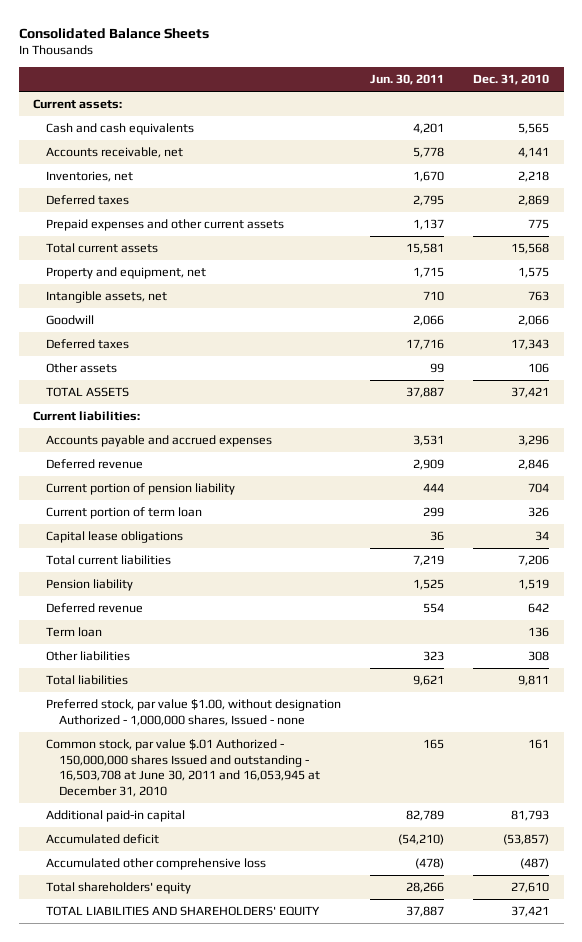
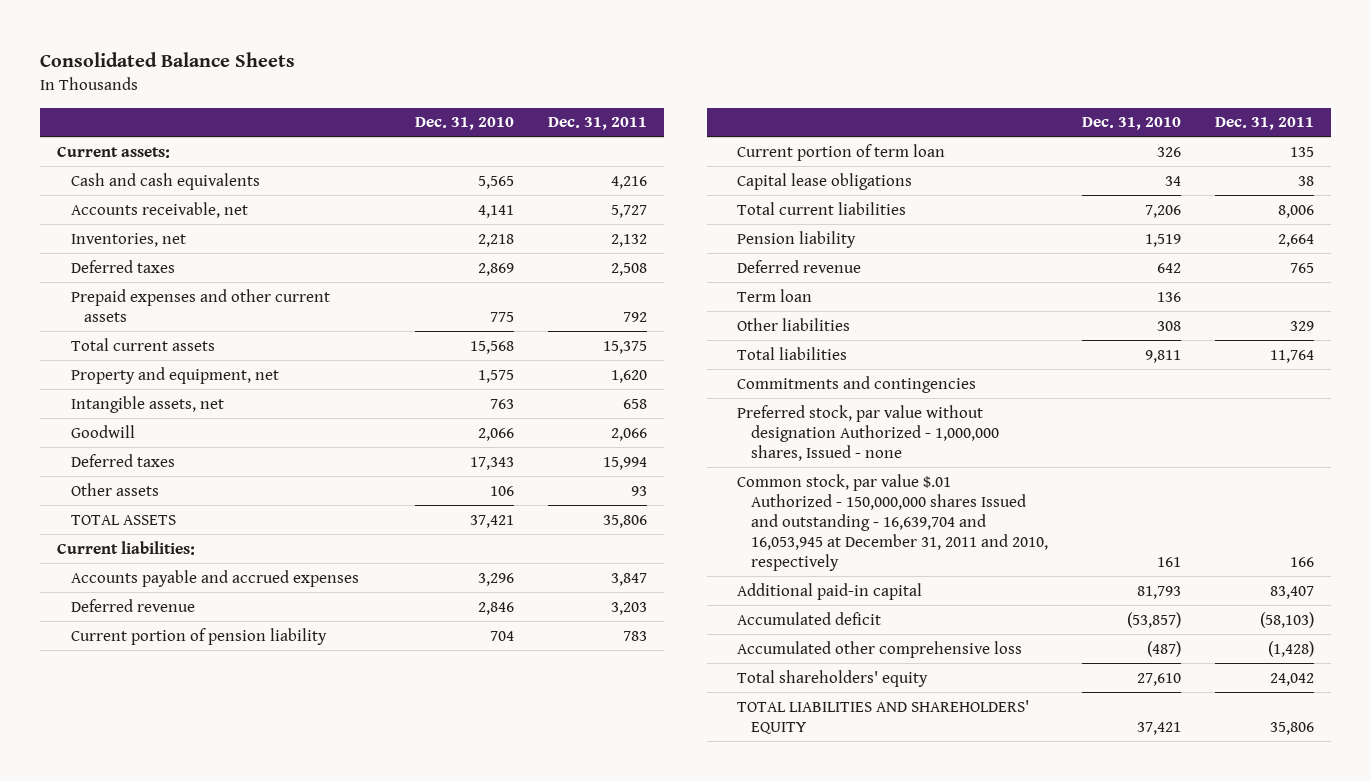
[370,74,445,86] Jun. 30, 2011 -> none
none -> [547,117,647,131] Dec. 31, 2011
none -> [737,375,977,393] Commitments and contingencies
[46,699,342,726] Preferred stock, par value $1.00, without designation Authorized - 1,000,000 shares, Issued - none -> [737,404,999,461] Preferred stock, par value without designation Authorized - 1,000,000 shares, Issued - none
[46,739,320,797] Common stock, par value $.01 Authorized - 150,000,000 shares Issued and outstanding - 16,503,708 at June 30, 2011 and 16,053,945 at December 31, 2010 -> [737,473,1048,572] Common stock, par value $.01 Authorized - 150,000,000 shares Issued and outstanding - 16,639,704 and 16,053,945 at December 31, 2011 and 2010, respectively

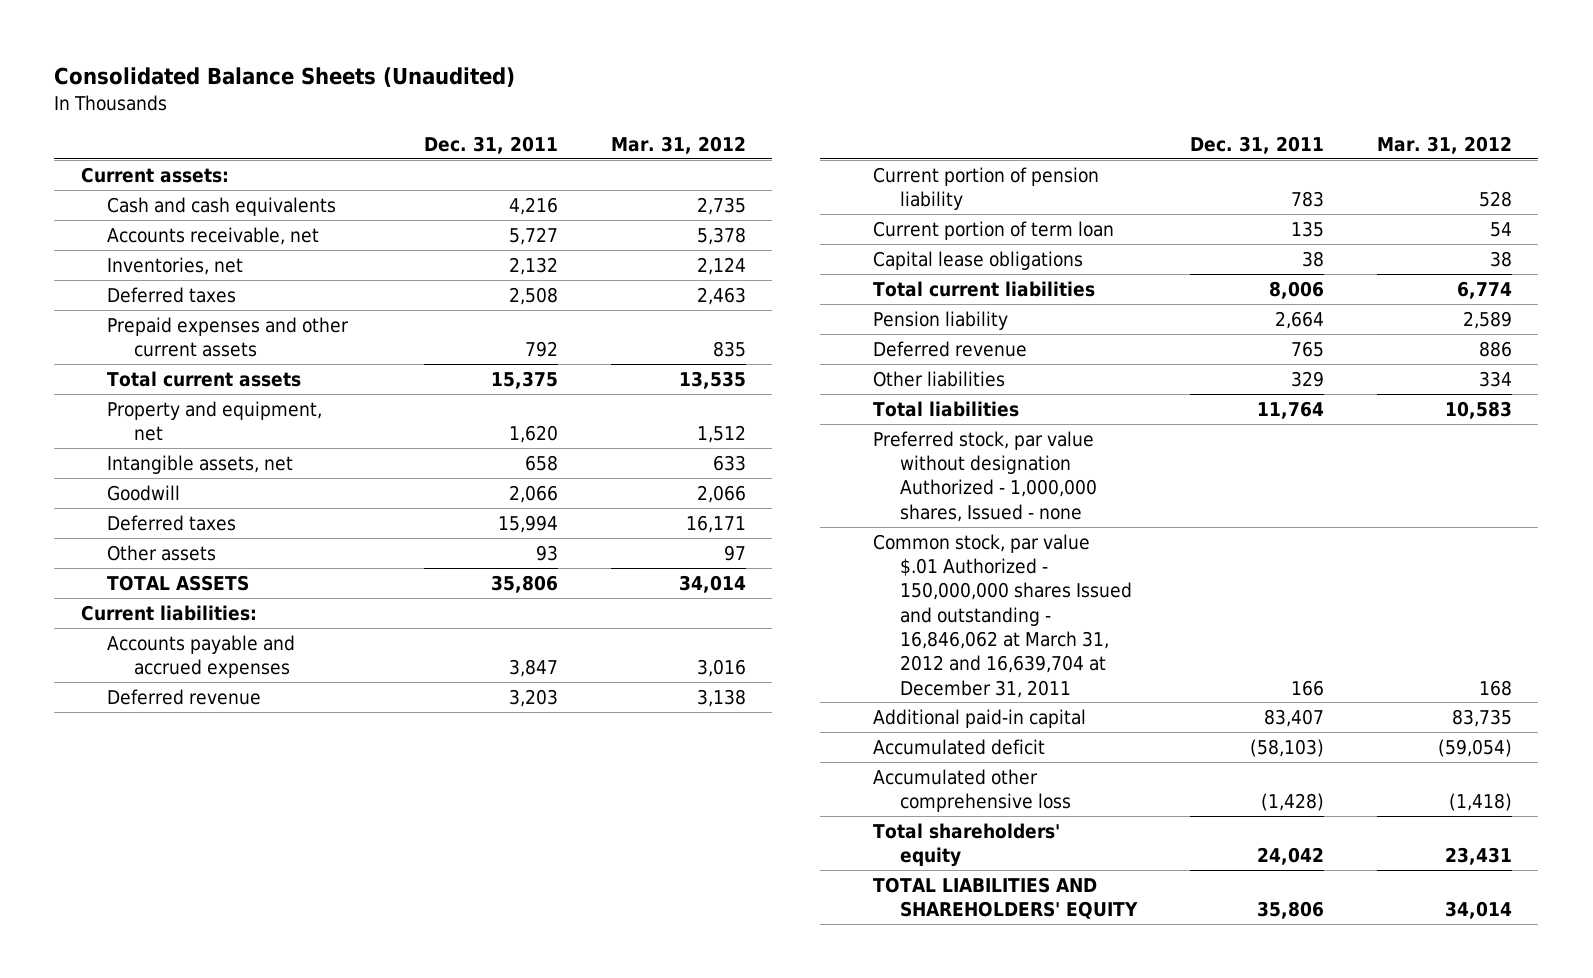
[40,52,296,68] Consolidated Balance Sheets -> [54,67,516,88] Consolidated Balance Sheets (Unaudited)
[414,117,514,131] Dec. 31, 2010 -> none
none -> [610,135,746,154] Mar. 31, 2012
[737,288,813,302] Term loan -> none
[737,375,977,393] Commitments and contingencies -> none
[737,473,1048,572] Common stock, par value $.01 Authorized - 150,000,000 shares Issued and outstanding - 16,639,704 and 16,053,945 at December 31, 2011 and 2010, respectively -> [873,533,1133,698] Common stock, par value $.01 Authorized - 150,000,000 shares Issued and outstanding - 16,846,062 at March 31, 2012 and 16,639,704 at December 31, 2011

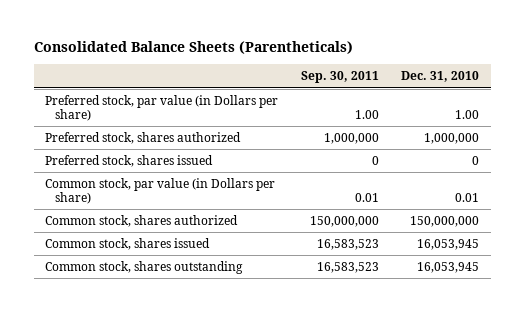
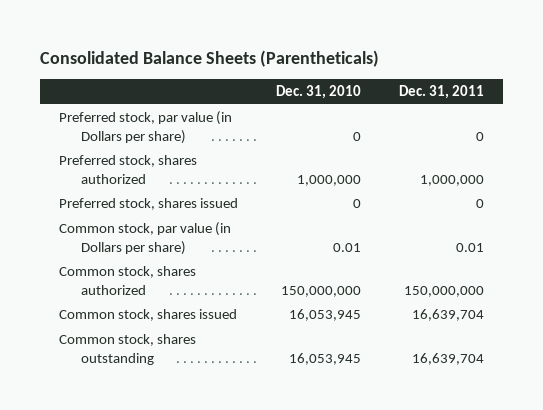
[300,71,379,84] Sep. 30, 2011 -> none
none -> [398,85,484,100] Dec. 31, 2011
[455,110,480,120] 1.00 -> [352,131,361,141] 0

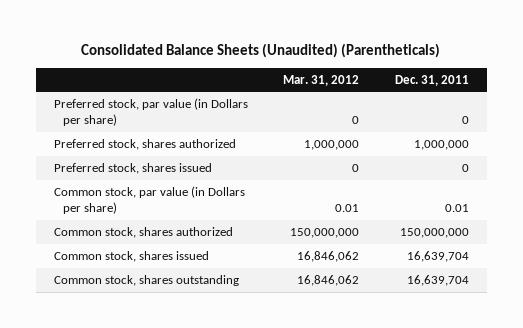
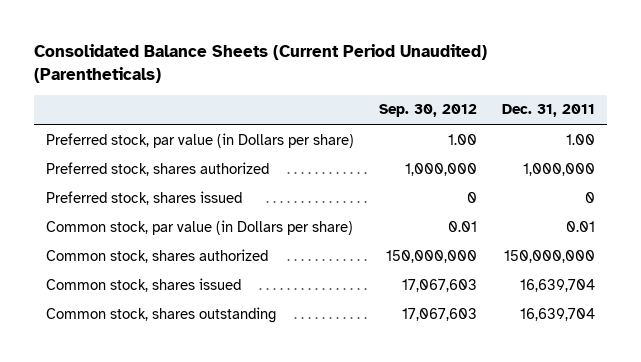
[81,43,441,59] Consolidated Balance Sheets (Unaudited) (Parentheticals) -> [34,44,488,84] Consolidated Balance Sheets (Current Period Unaudited) (Parentheticals)
[283,74,360,86] Mar. 31, 2012 -> none
none -> [378,104,477,118] Sep. 30, 2012
[462,115,470,124] 0 -> [565,133,595,145] 1.00

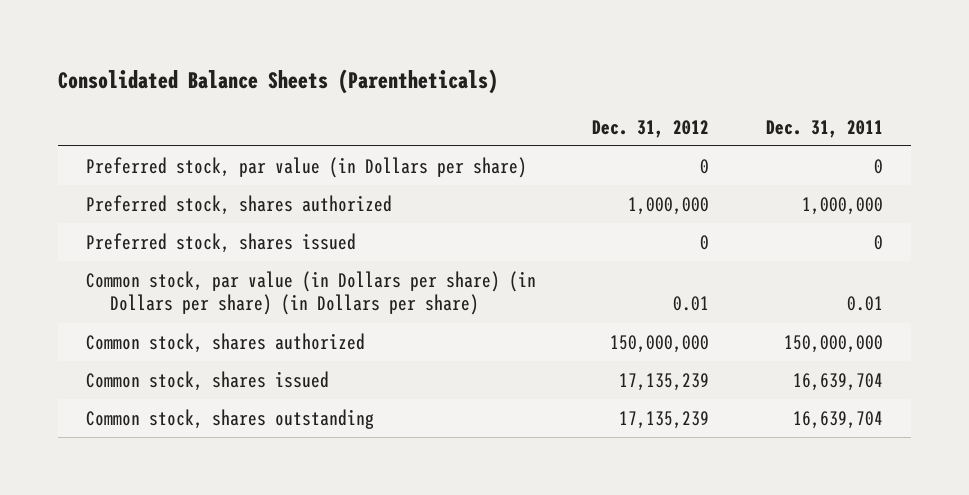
[34,44,488,84] Consolidated Balance Sheets (Current Period Unaudited) (Parentheticals) -> [57,69,498,95] Consolidated Balance Sheets (Parentheticals)
[378,104,477,118] Sep. 30, 2012 -> none
none -> [592,119,710,138] Dec. 31, 2012
[565,133,595,145] 1.00 -> [873,158,883,174] 0
[46,219,354,235] Common stock, par value (in Dollars per share) -> [86,270,537,316] Common stock, par value (in Dollars per share) (in Dollars per share) (in Dollars per share)

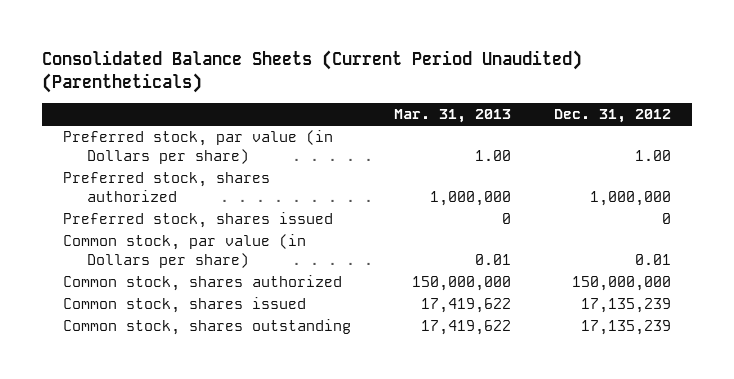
[57,69,498,95] Consolidated Balance Sheets (Parentheticals) -> [41,49,582,93] Consolidated Balance Sheets (Current Period Unaudited) (Parentheticals)
[765,119,883,138] Dec. 31, 2011 -> none
none -> [394,108,512,123] Mar. 31, 2013
[700,158,710,174] 0 -> [635,149,672,161] 1.00
[86,270,537,316] Common stock, par value (in Dollars per share) (in Dollars per share) (in Dollars per share) -> [63,234,307,268] Common stock, par value (in Dollars per share)

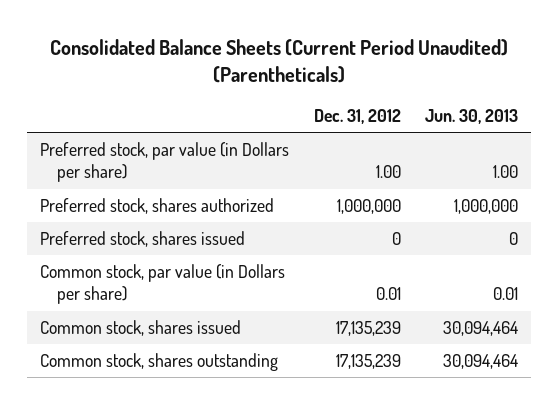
[394,108,512,123] Mar. 31, 2013 -> none
none -> [425,109,519,125] Jun. 30, 2013
[63,275,343,292] Common stock, shares authorized -> none

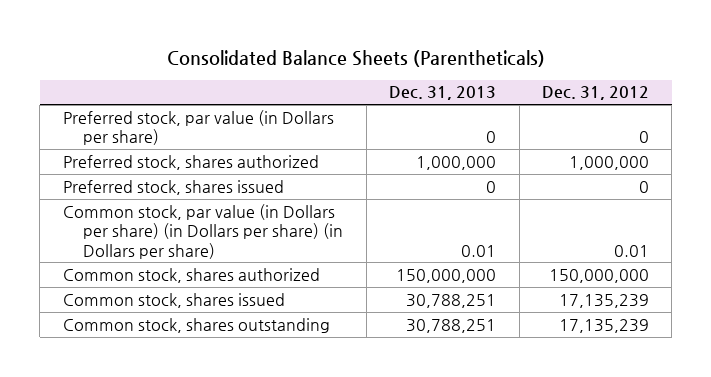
[50,38,509,83] Consolidated Balance Sheets (Current Period Unaudited) (Parentheticals) -> [166,49,545,67] Consolidated Balance Sheets (Parentheticals)
[425,109,519,125] Jun. 30, 2013 -> none
none -> [389,86,497,101] Dec. 31, 2013
[375,165,401,179] 1.00 -> [638,131,649,144] 0
[39,263,285,305] Common stock, par value (in Dollars per share) -> [62,203,344,259] Common stock, par value (in Dollars per share) (in Dollars per share) (in Dollars per share)
none -> [62,267,320,283] Common stock, shares authorized

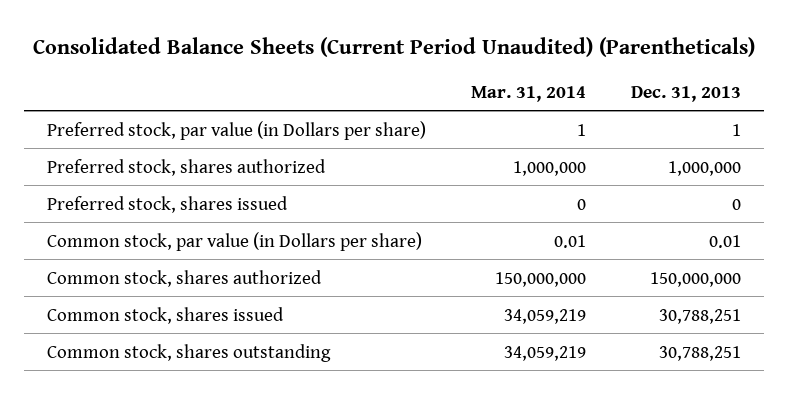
[166,49,545,67] Consolidated Balance Sheets (Parentheticals) -> [32,36,755,57] Consolidated Balance Sheets (Current Period Unaudited) (Parentheticals)
[541,86,649,101] Dec. 31, 2012 -> none
none -> [470,85,586,102] Mar. 31, 2014
[486,131,497,144] 0 -> [732,123,742,136] 1
[62,203,344,259] Common stock, par value (in Dollars per share) (in Dollars per share) (in Dollars per share) -> [46,231,422,251] Common stock, par value (in Dollars per share)

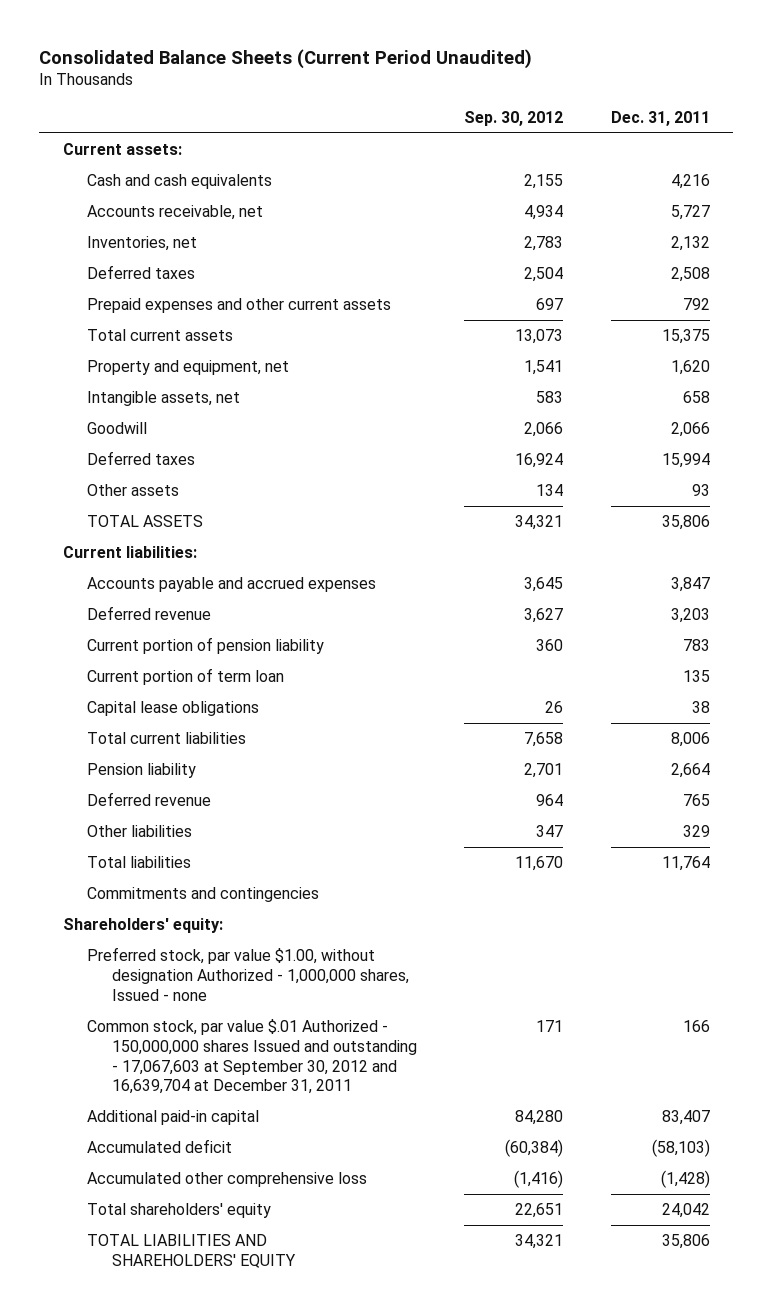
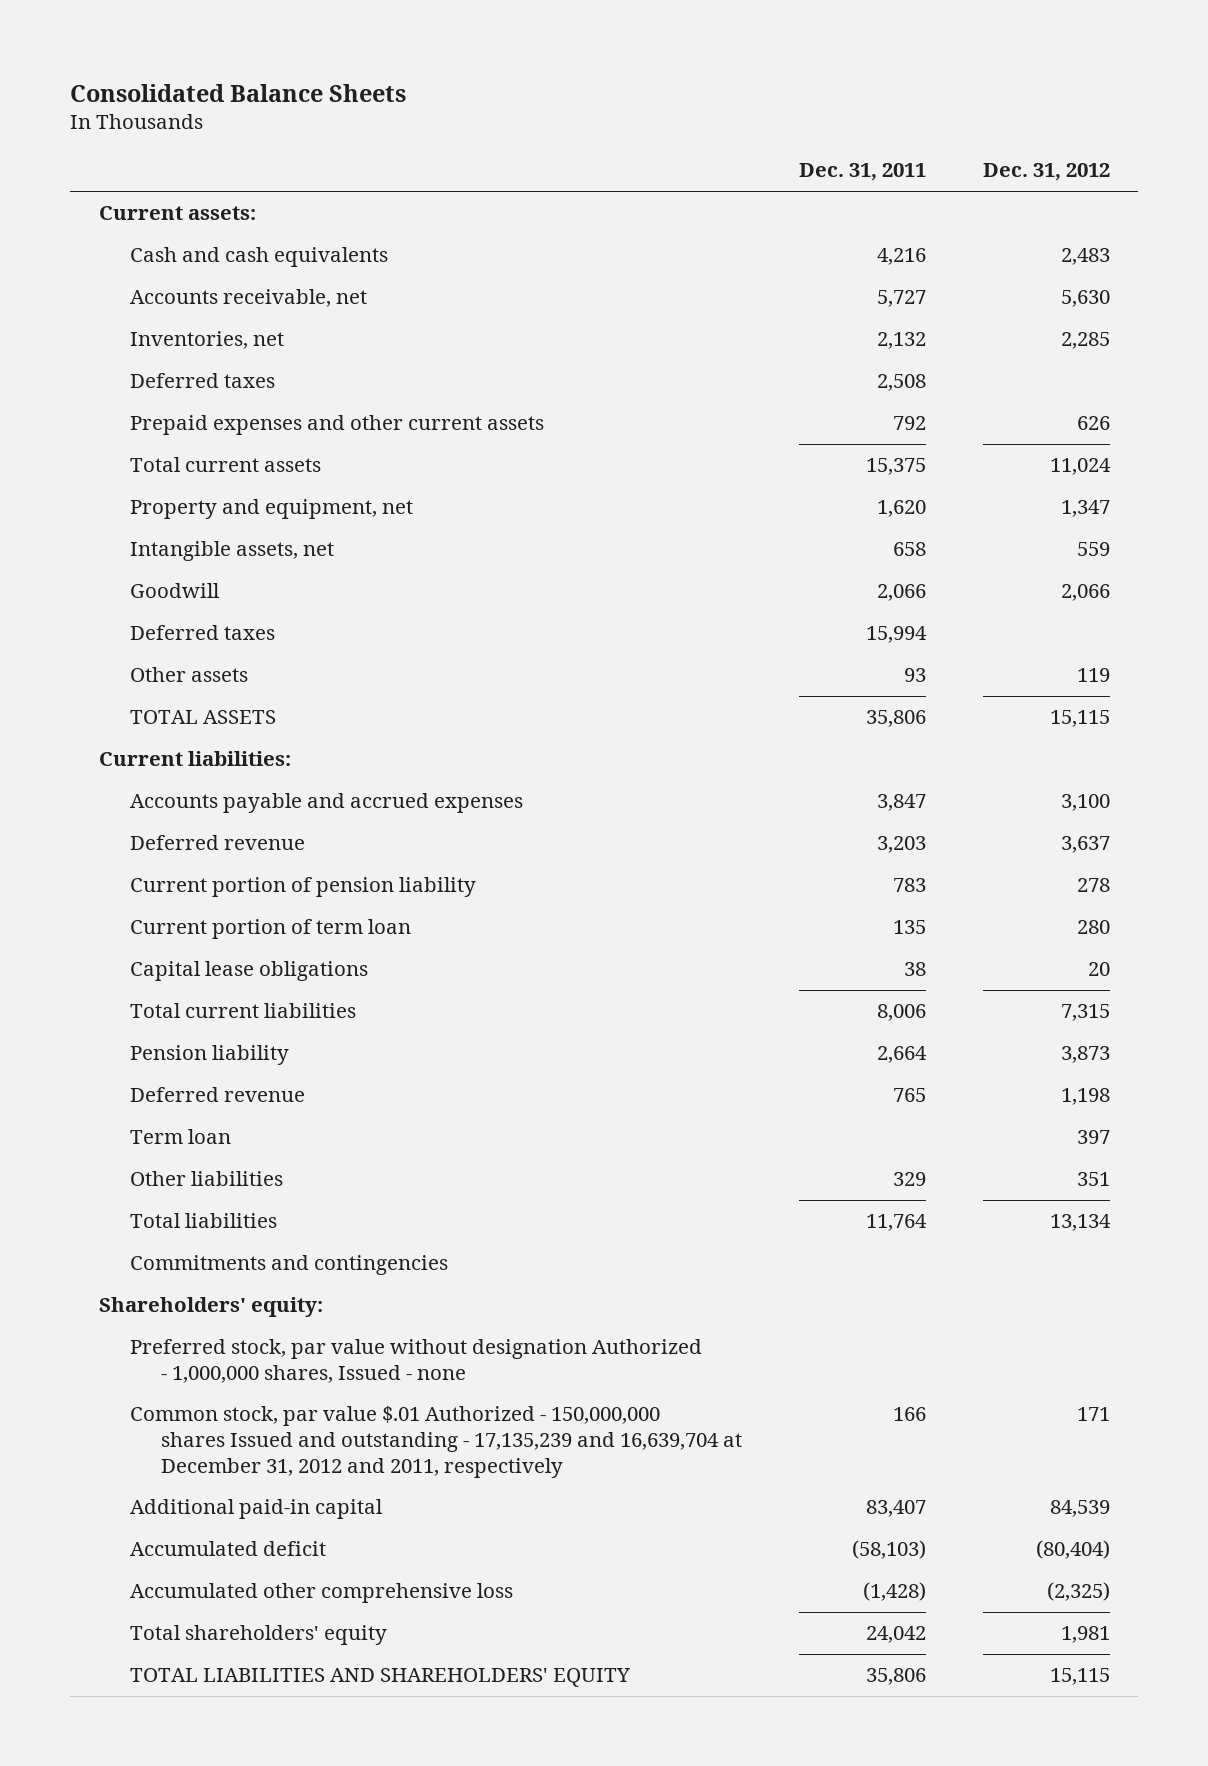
[38,48,532,69] Consolidated Balance Sheets (Current Period Unaudited) -> [70,83,407,102] Consolidated Balance Sheets
[464,110,564,126] Sep. 30, 2012 -> none
none -> [982,163,1110,182] Dec. 31, 2012
none -> [129,1129,231,1145] Term loan
[87,947,409,1001] Preferred stock, par value $1.00, without designation Authorized - 1,000,000 shares, Issued - none -> [129,1339,702,1383] Preferred stock, par value without designation Authorized - 1,000,000 shares, Issued - none
[87,1019,417,1095] Common stock, par value $.01 Authorized - 150,000,000 shares Issued and outstanding - 17,067,603 at September 30, 2012 and 16,639,704 at December 31, 2011 -> [129,1406,742,1478] Common stock, par value $.01 Authorized - 150,000,000 shares Issued and outstanding - 17,135,239 and 16,639,704 at December 31, 2012 and 2011, respectively

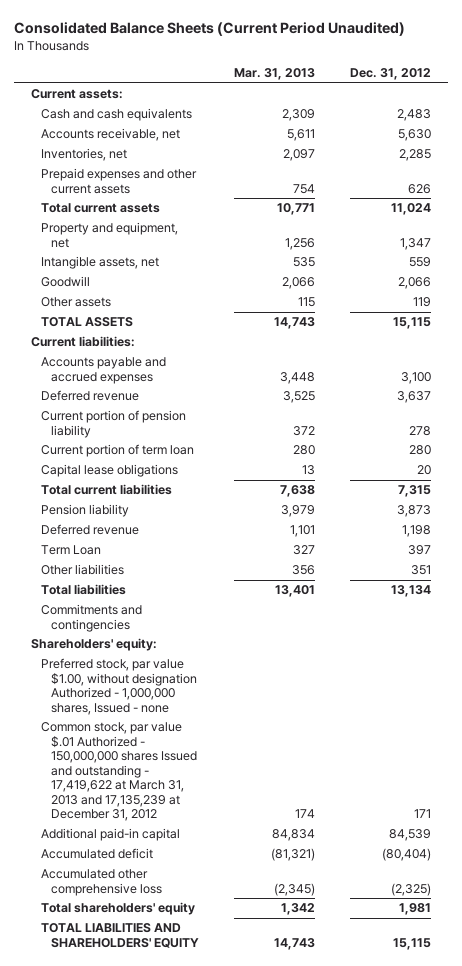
[70,83,407,102] Consolidated Balance Sheets -> [13,22,405,37] Consolidated Balance Sheets (Current Period Unaudited)
[798,163,926,182] Dec. 31, 2011 -> none
none -> [234,68,316,81] Mar. 31, 2013
[129,373,275,389] Deferred taxes -> none
[129,625,275,641] Deferred taxes -> none
[129,1129,231,1145] Term loan -> [41,545,102,556] Term Loan
[129,1339,702,1383] Preferred stock, par value without designation Authorized - 1,000,000 shares, Issued - none -> [41,658,198,715] Preferred stock, par value $1.00, without designation Authorized - 1,000,000 shares, Issued - none
[129,1406,742,1478] Common stock, par value $.01 Authorized - 150,000,000 shares Issued and outstanding - 17,135,239 and 16,639,704 at December 31, 2012 and 2011, respectively -> [41,722,198,822] Common stock, par value $.01 Authorized - 150,000,000 shares Issued and outstanding - 17,419,622 at March 31, 2013 and 17,135,239 at December 31, 2012

